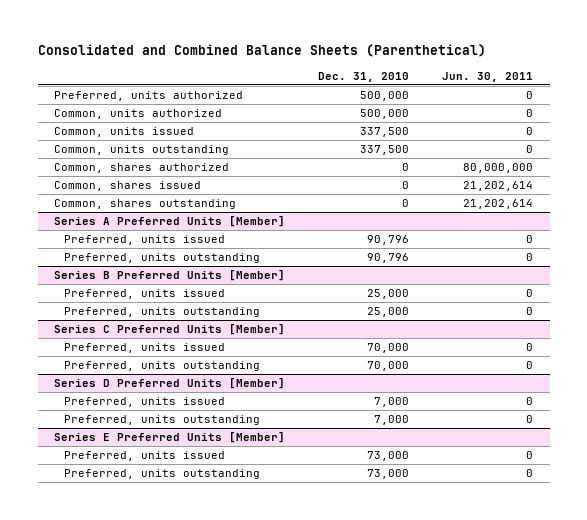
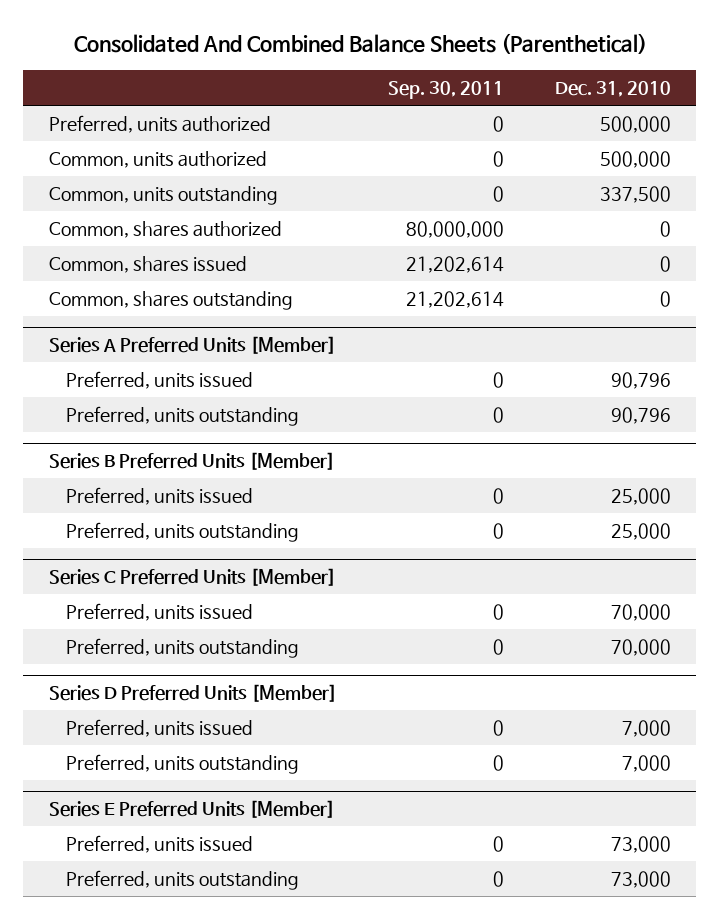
[37,44,486,58] Consolidated and Combined Balance Sheets (Parenthetical) -> [73,33,647,55] Consolidated And Combined Balance Sheets (Parenthetical)
[442,71,534,82] Jun. 30, 2011 -> none
none -> [387,80,504,99] Sep. 30, 2011
[54,127,195,138] Common, units issued -> none

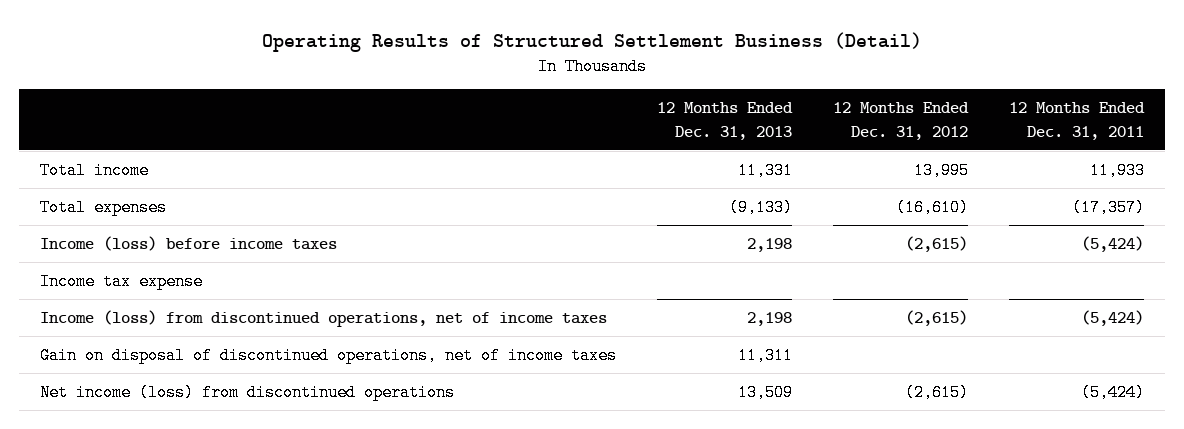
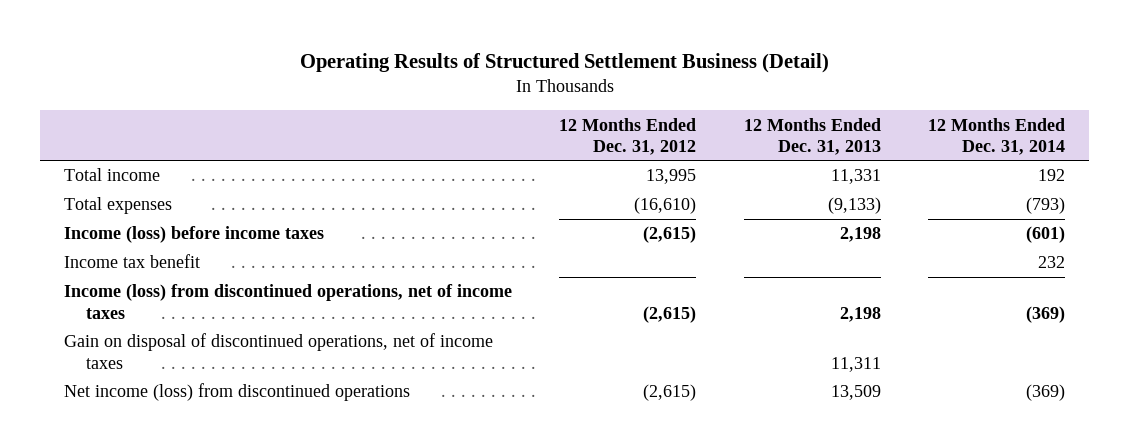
[1009,102,1146,140] 12 Months Ended Dec. 31, 2011 -> none
none -> [928,117,1066,155] 12 Months Ended Dec. 31, 2014
[39,273,203,291] Income tax expense -> [63,254,200,269] Income tax benefit

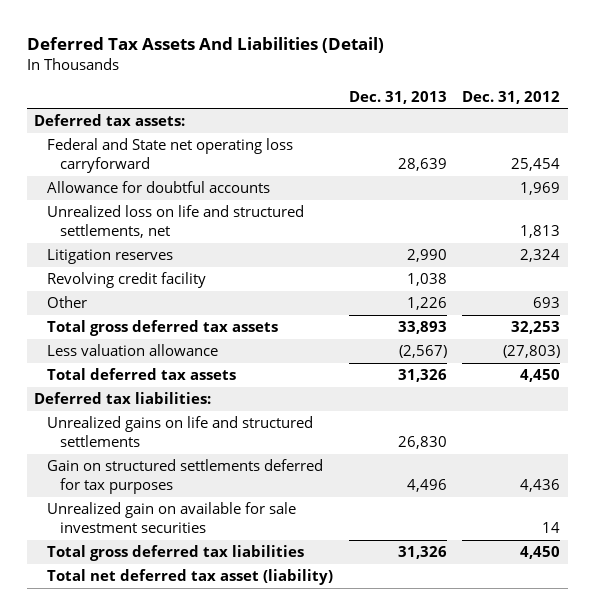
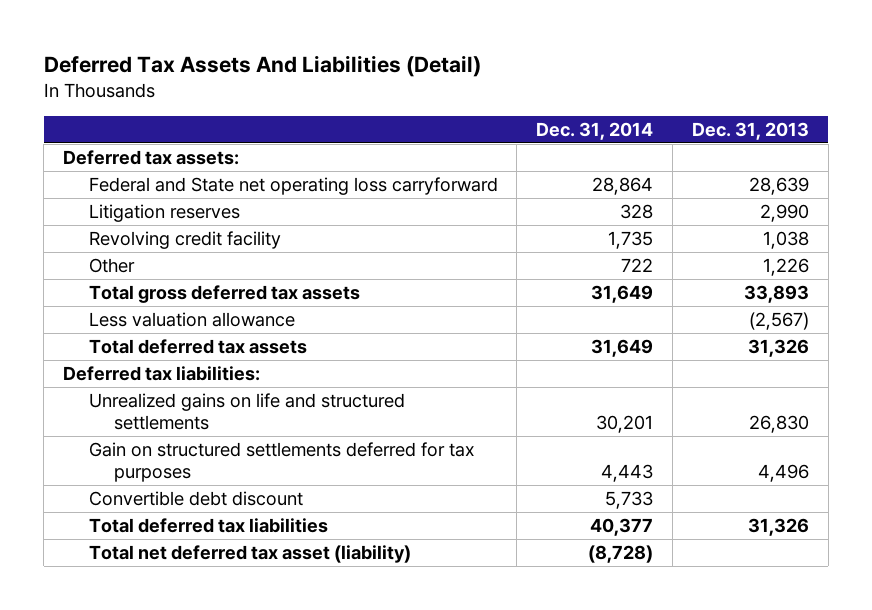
[462,90,561,104] Dec. 31, 2012 -> none
none -> [536,121,654,140] Dec. 31, 2014
[47,181,271,194] Allowance for doubtful accounts -> none
[47,205,305,239] Unrealized loss on life and structured settlements, net -> none
[47,502,297,534] Unrealized gain on available for sale investment securities -> none
none -> [88,490,303,506] Convertible debt discount
[47,545,305,562] Total gross deferred tax liabilities -> [88,517,328,533] Total deferred tax liabilities

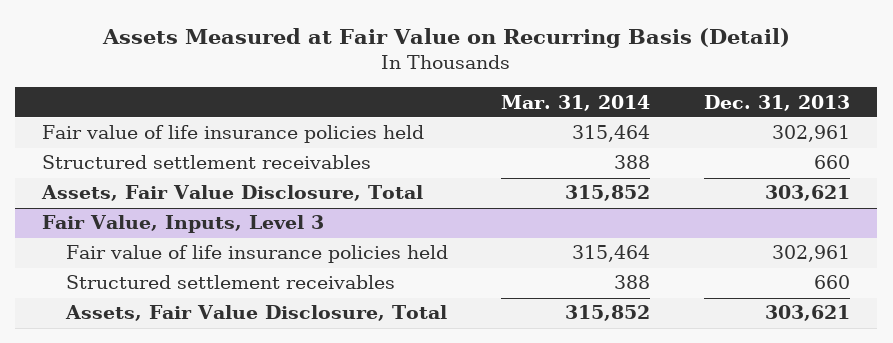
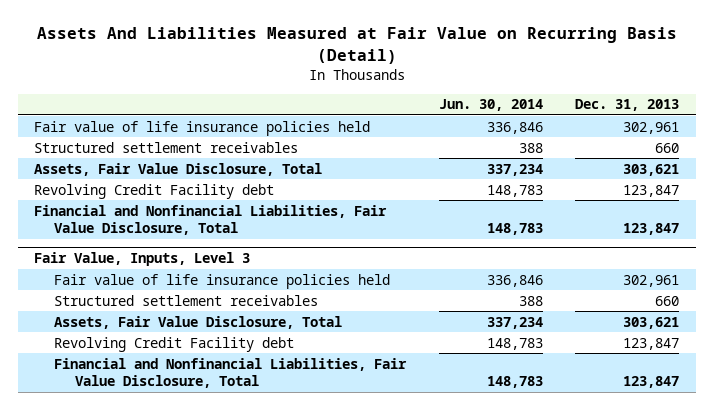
[102,27,791,48] Assets Measured at Fair Value on Recurring Basis (Detail) -> [36,27,677,65] Assets And Liabilities Measured at Fair Value on Recurring Basis (Detail)
[501,94,651,111] Mar. 31, 2014 -> none
none -> [438,99,543,112] Jun. 30, 2014
none -> [34,183,275,199] Revolving Credit Facility debt
none -> [34,204,388,236] Financial and Nonfinancial Liabilities, Fair Value Disclosure, Total
none -> [54,336,295,352] Revolving Credit Facility debt
none -> [54,357,408,389] Financial and Nonfinancial Liabilities, Fair Value Disclosure, Total

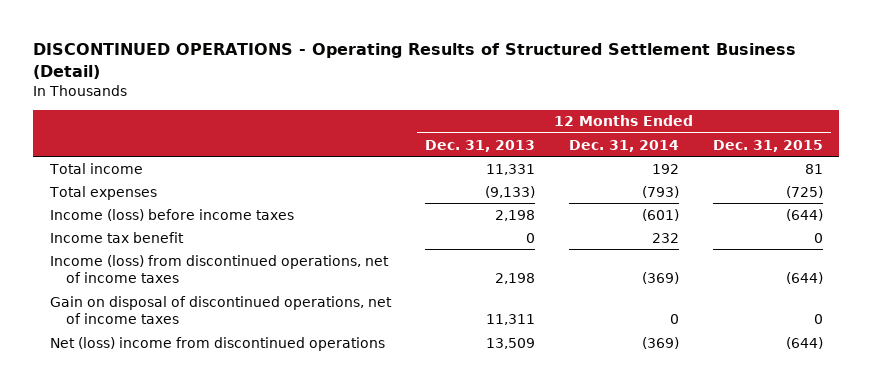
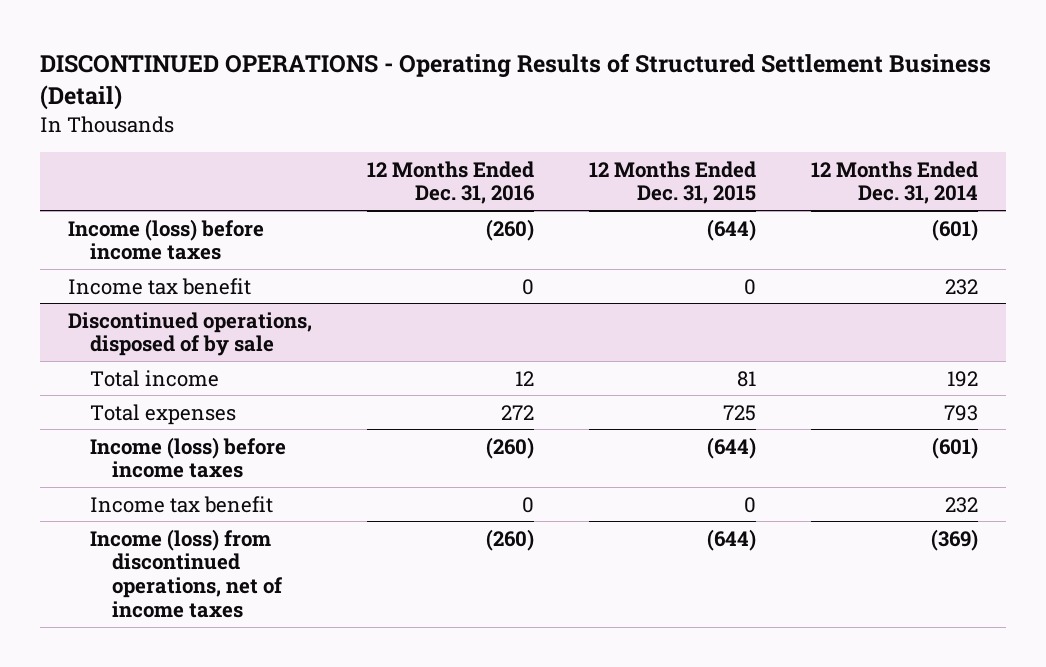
[424,139,535,152] Dec. 31, 2013 -> none
none -> [366,160,535,205] 12 Months Ended Dec. 31, 2016
none -> [67,218,264,261] Income (loss) before income taxes
none -> [67,277,251,295] Income tax benefit
none -> [67,311,312,357] Discontinued operations, disposed of by sale
[641,185,679,198] (793) -> [944,404,979,421] 793
[785,185,823,198] (725) -> [722,404,756,421] 725
[50,295,393,325] Gain on disposal of discontinued operations, net of income taxes -> none
[50,336,386,351] Net (loss) income from discontinued operations -> none

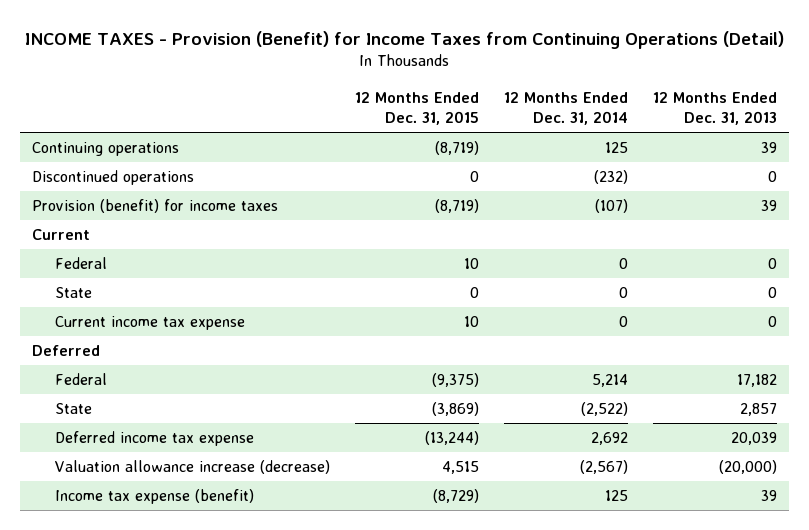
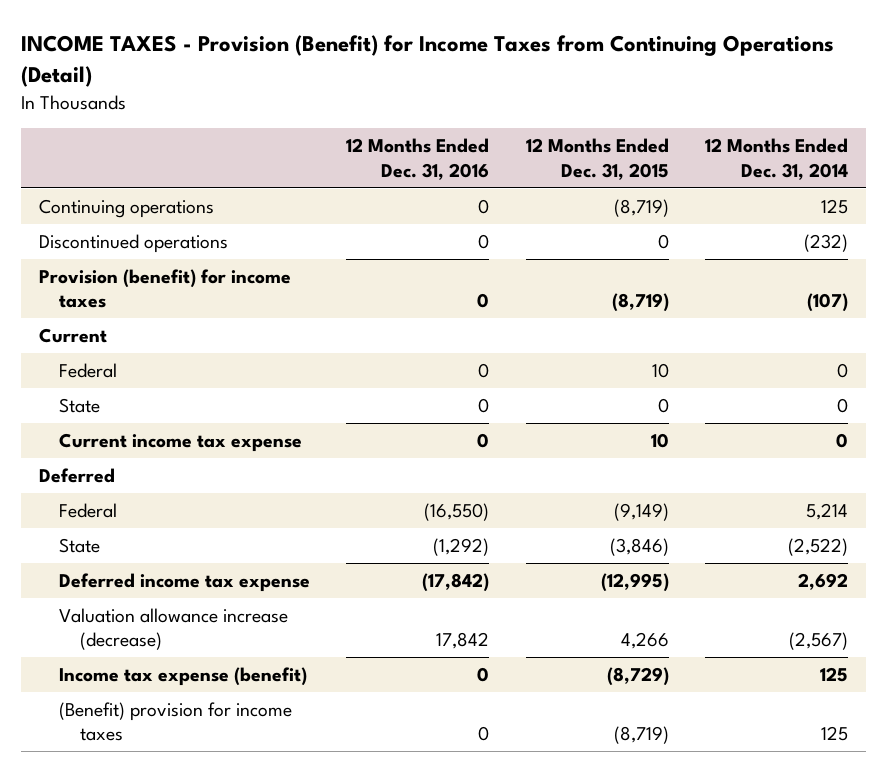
[652,91,777,126] 12 Months Ended Dec. 31, 2013 -> none
none -> [346,138,490,180] 12 Months Ended Dec. 31, 2016
[432,373,480,388] (9,375) -> [613,502,669,521] (9,149)
[432,402,480,417] (3,869) -> [609,537,669,556] (3,846)
[425,431,480,446] (13,244) -> [600,572,669,592] (12,995)
[442,461,480,475] 4,515 -> [620,632,669,650] 4,266
none -> [59,701,293,742] (Benefit) provision for income taxes

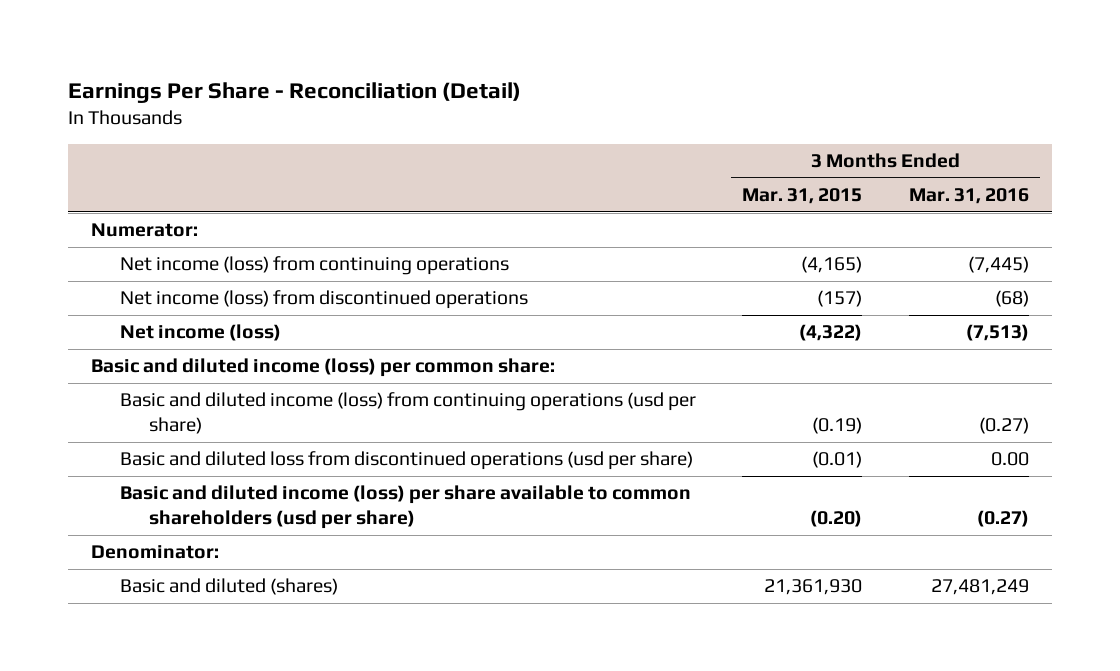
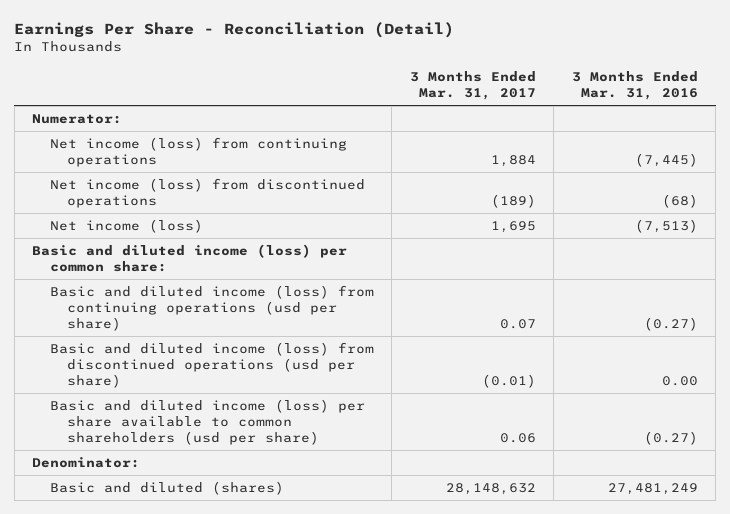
[742,188,863,205] Mar. 31, 2015 -> none
none -> [409,71,536,101] 3 Months Ended Mar. 31, 2017
[120,451,694,471] Basic and diluted loss from discontinued operations (usd per share) -> [49,342,374,389] Basic and diluted income (loss) from discontinued operations (usd per share)

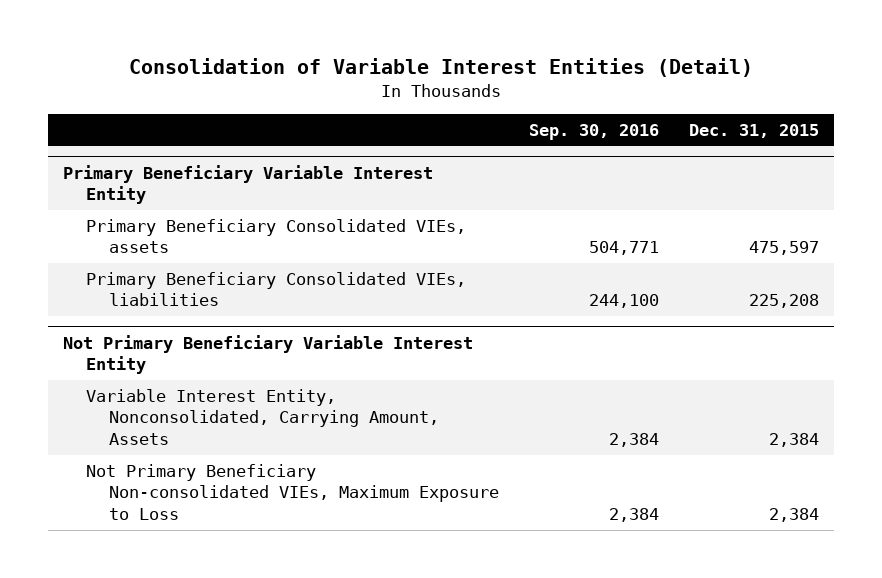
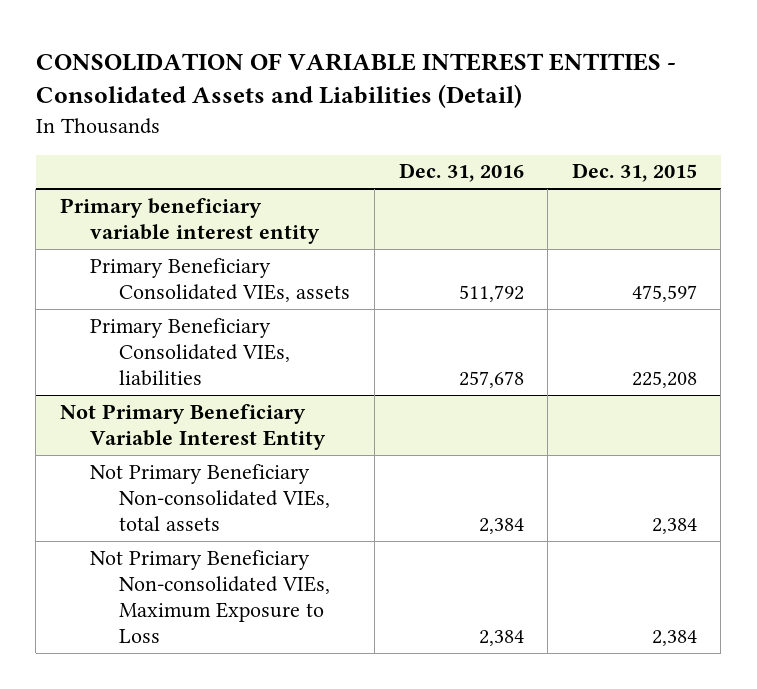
[129,58,754,78] Consolidation of Variable Interest Entities (Detail) -> [35,52,676,109] CONSOLIDATION OF VARIABLE INTEREST ENTITIES - Consolidated Assets and Liabilities (Detail)
[528,123,659,140] Sep. 30, 2016 -> none
none -> [398,163,524,183] Dec. 31, 2016
[63,164,434,205] Primary Beneficiary Variable Interest Entity -> [59,197,320,244] Primary beneficiary variable interest entity
[85,388,439,446] Variable Interest Entity, Nonconsolidated, Carrying Amount, Assets -> [89,463,331,532] Not Primary Beneficiary Non-consolidated VIEs, total assets

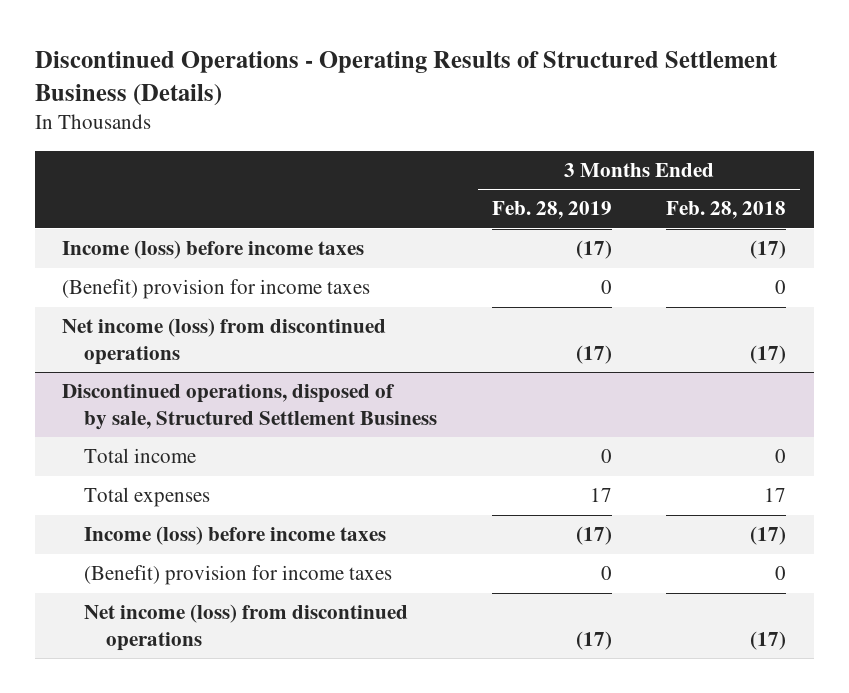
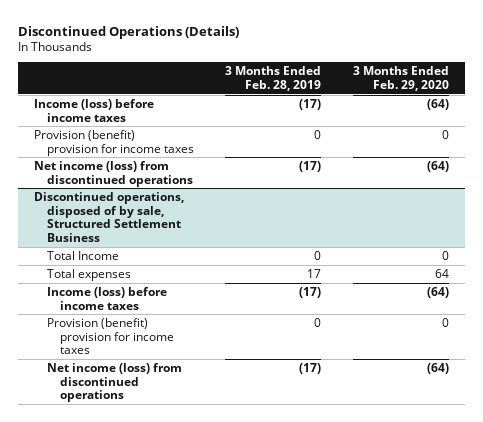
[34,50,778,106] Discontinued Operations - Operating Results of Structured Settlement Business (Details) -> [18,25,240,39] Discontinued Operations (Details)
[666,201,787,220] Feb. 28, 2018 -> none
none -> [352,66,449,91] 3 Months Ended Feb. 29, 2020
[62,279,371,300] (Benefit) provision for income taxes -> [33,129,195,156] Provision (benefit) provision for income taxes
[83,448,196,464] Total income -> [47,250,120,260] Total Income
[83,565,392,586] (Benefit) provision for income taxes -> [47,317,175,355] Provision (benefit) provision for income taxes

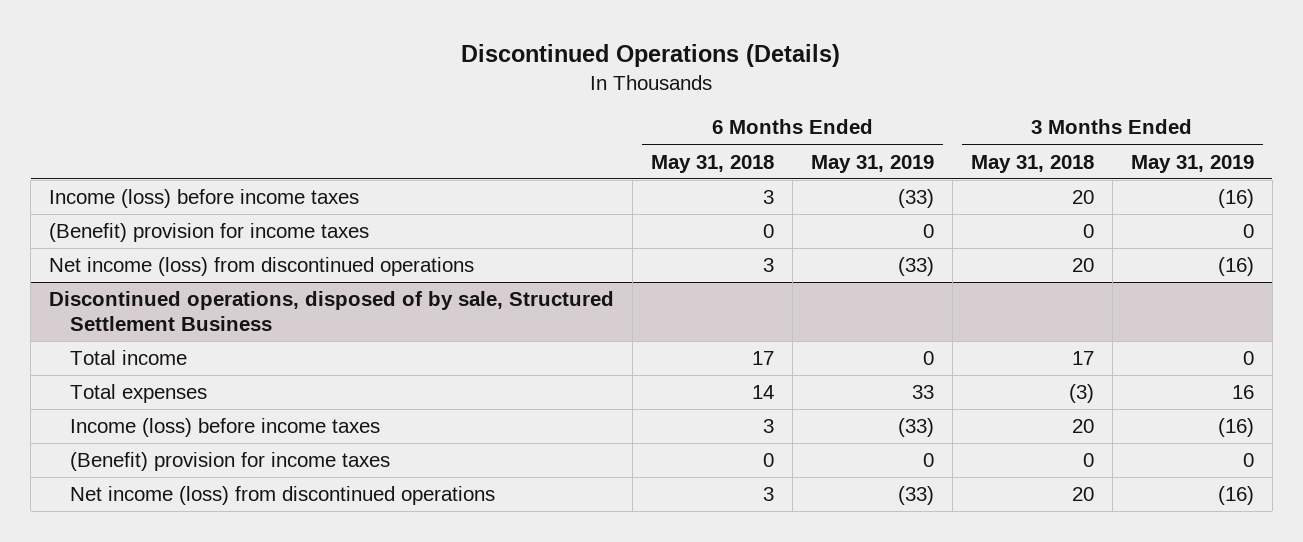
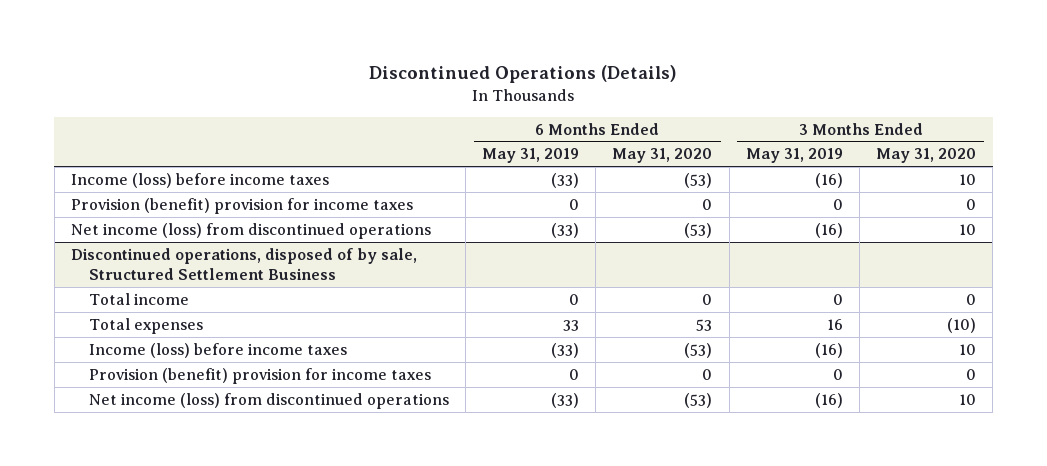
[651,154,775,173] May 31, 2018 -> none
[970,154,1094,173] May 31, 2018 -> none
none -> [612,148,713,164] May 31, 2020
none -> [876,148,977,164] May 31, 2020
[49,223,370,243] (Benefit) provision for income taxes -> [70,197,413,214] Provision (benefit) provision for income taxes
[69,452,390,472] (Benefit) provision for income taxes -> [88,367,431,384] Provision (benefit) provision for income taxes

